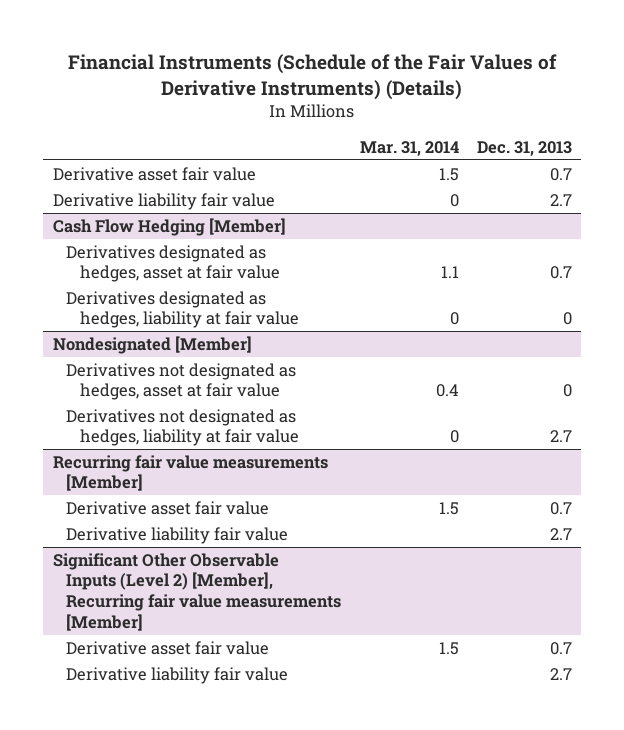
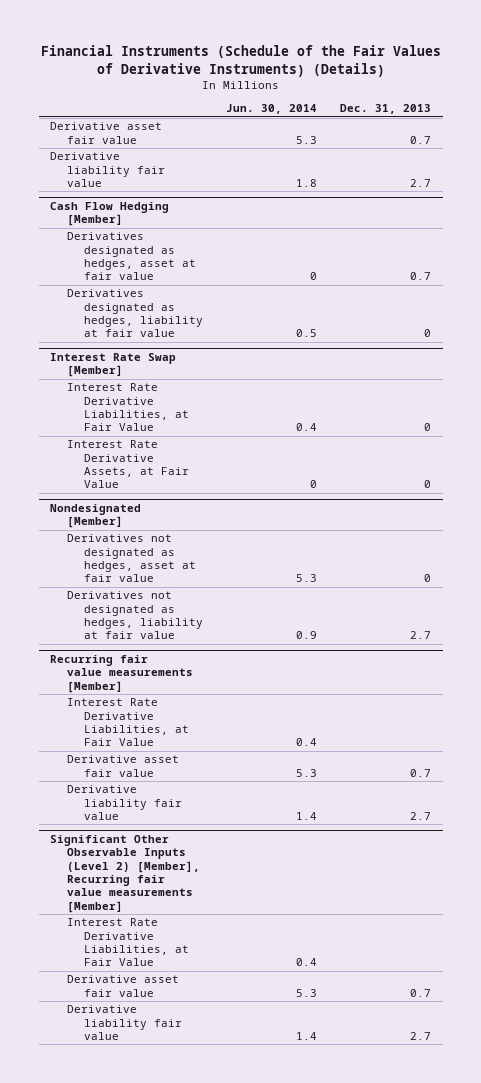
[359,140,459,156] Mar. 31, 2014 -> none
none -> [225,104,317,115] Jun. 30, 2014
none -> [50,353,177,378] Interest Rate Swap [Member]
none -> [66,383,189,432] Interest Rate Derivative Liabilities, at Fair Value
none -> [66,440,189,489] Interest Rate Derivative Assets, at Fair Value
none -> [66,698,189,747] Interest Rate Derivative Liabilities, at Fair Value
none -> [66,918,189,967] Interest Rate Derivative Liabilities, at Fair Value

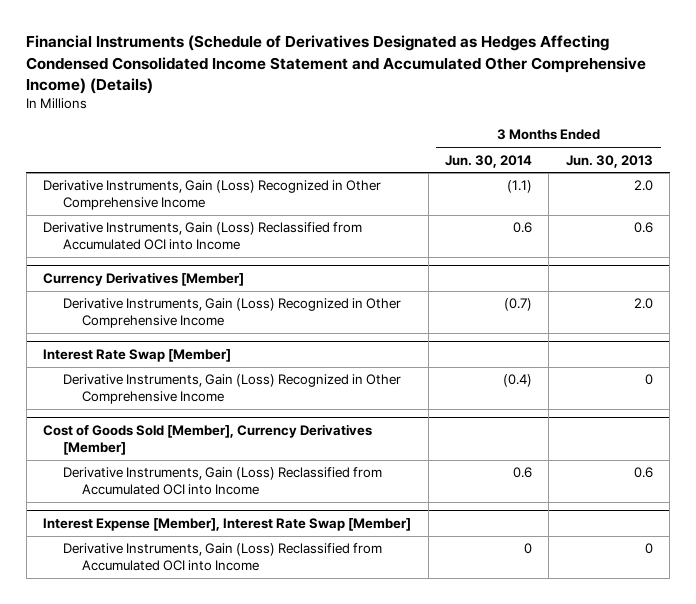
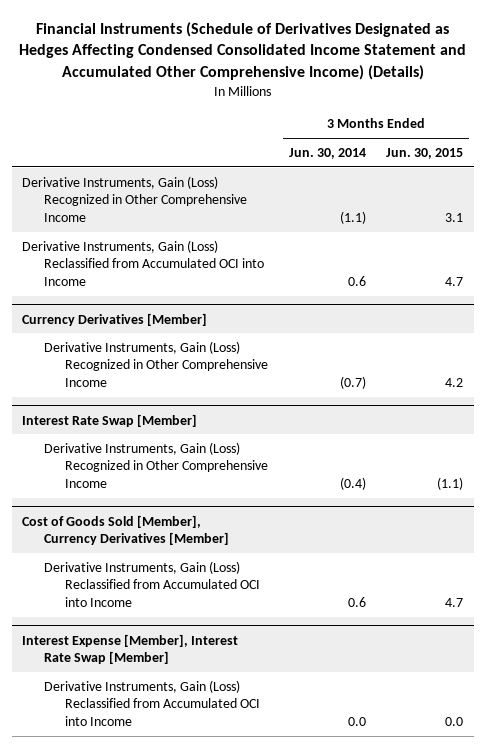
[565,154,653,168] Jun. 30, 2013 -> none
none -> [386,147,464,159] Jun. 30, 2015
[523,543,532,555] 0 -> [347,716,366,726] 0.0

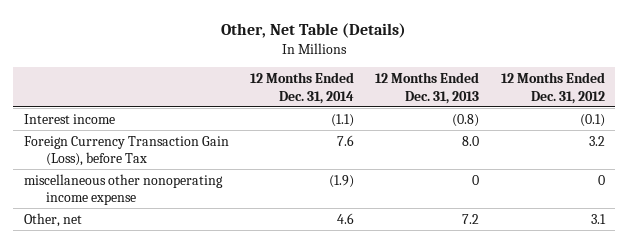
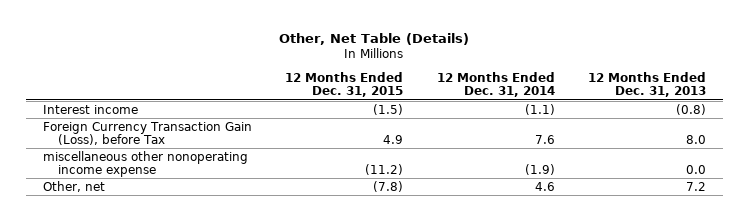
[500,72,605,104] 12 Months Ended Dec. 31, 2012 -> none
none -> [285,72,404,98] 12 Months Ended Dec. 31, 2015
[472,174,480,185] 0 -> [686,164,707,174] 0.0

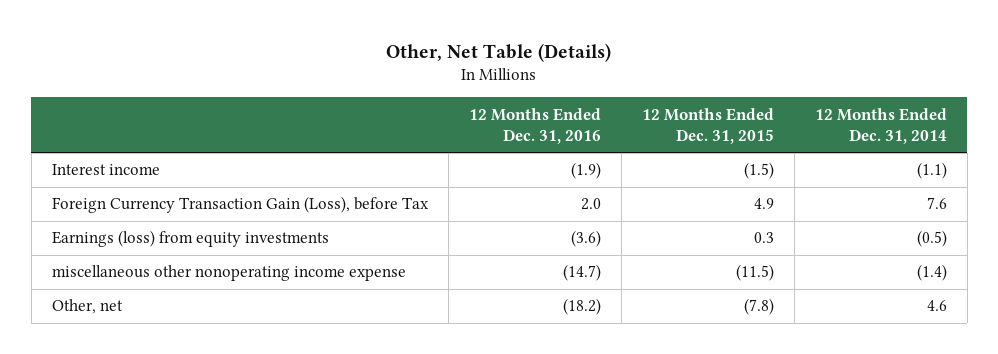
[588,72,707,98] 12 Months Ended Dec. 31, 2013 -> none
none -> [468,107,601,144] 12 Months Ended Dec. 31, 2016
none -> [51,230,329,248] Earnings (loss) from equity investments
[365,163,404,175] (11.2) -> [735,264,774,282] (11.5)
[524,163,555,175] (1.9) -> [916,264,947,282] (1.4)

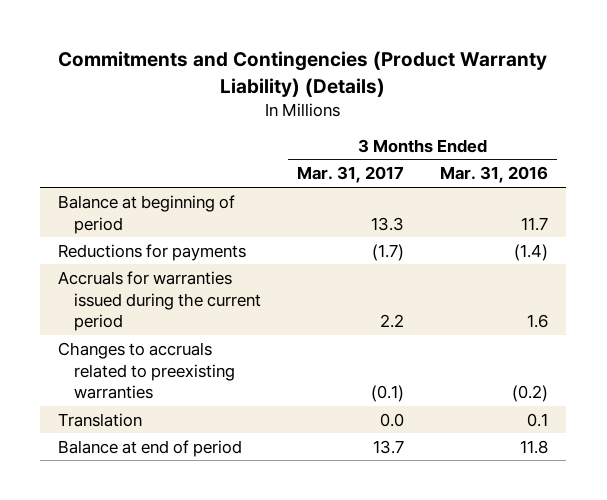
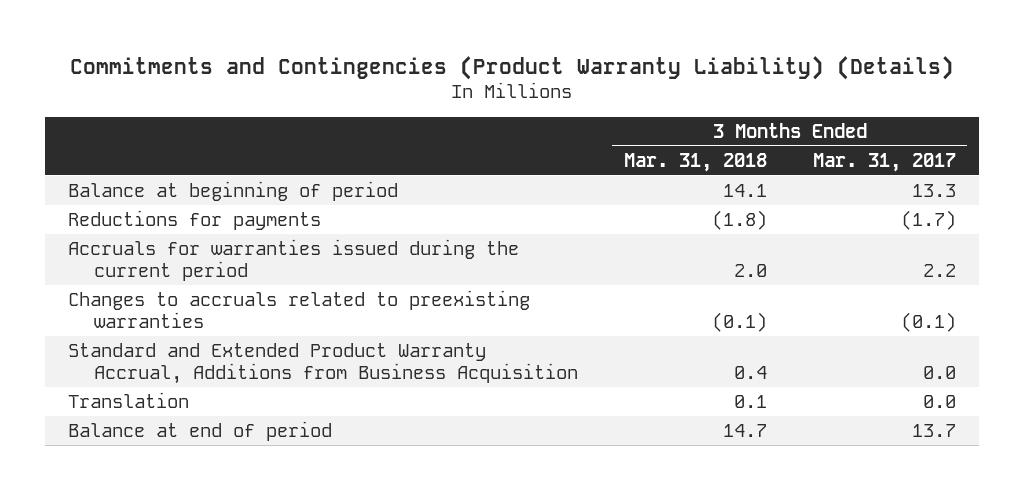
[440,166,549,184] Mar. 31, 2016 -> none
none -> [623,152,767,172] Mar. 31, 2018
none -> [68,342,578,384] Standard and Extended Product Warranty Accrual, Additions from Business Acquisition

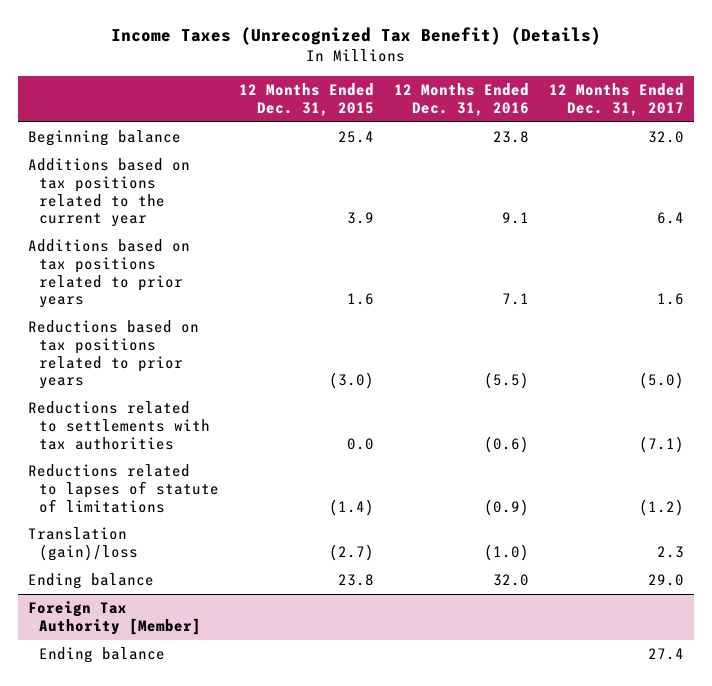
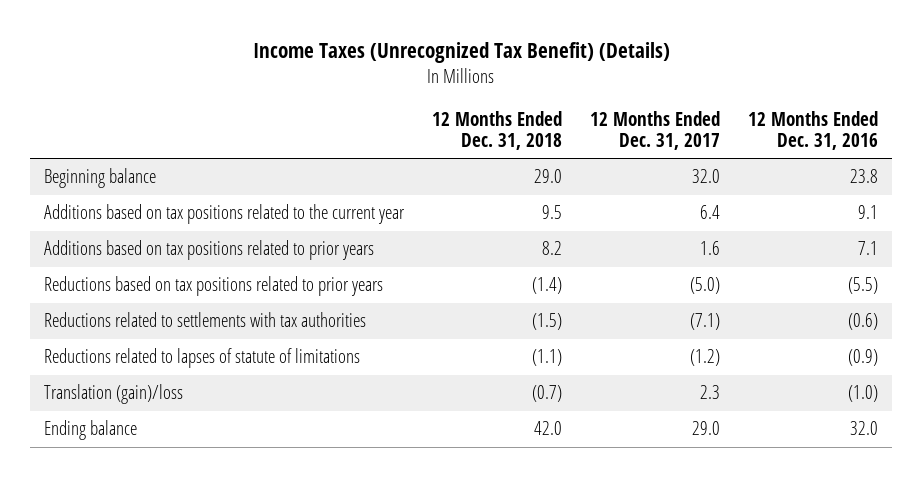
[239,83,375,117] 12 Months Ended Dec. 31, 2015 -> none
none -> [431,110,562,151] 12 Months Ended Dec. 31, 2018
[27,601,202,635] Foreign Tax Authority [Member] -> none
[39,647,166,664] Ending balance -> none

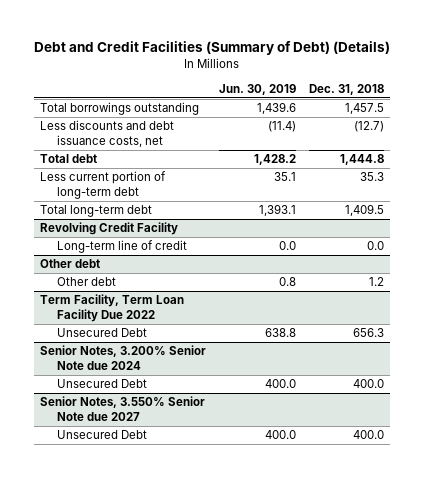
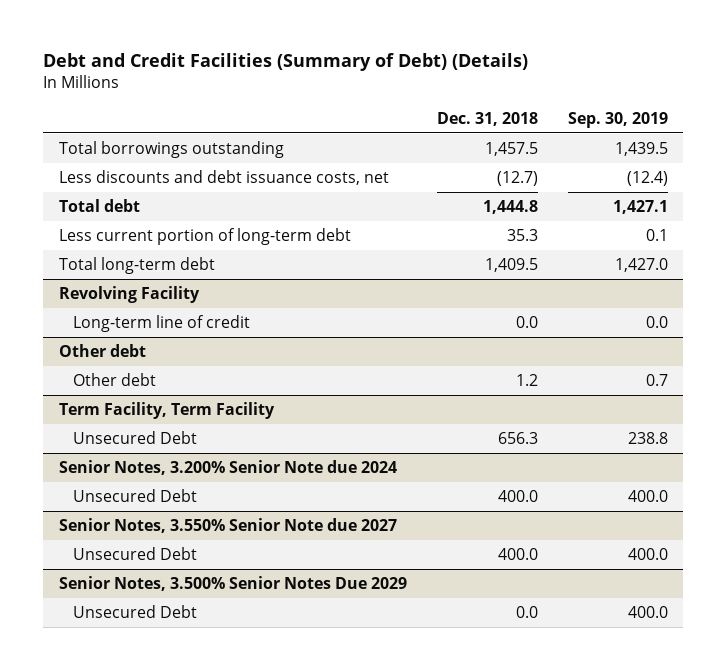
[219,83,297,95] Jun. 30, 2019 -> none
none -> [568,111,669,128] Sep. 30, 2019
[40,222,179,236] Revolving Credit Facility -> [58,285,200,303] Revolving Facility
[40,294,185,323] Term Facility, Term Loan Facility Due 2022 -> none
none -> [58,401,275,419] Term Facility, Term Facility
none -> [58,575,407,591] Senior Notes, 3.500% Senior Notes Due 2029
none -> [72,604,197,618] Unsecured Debt

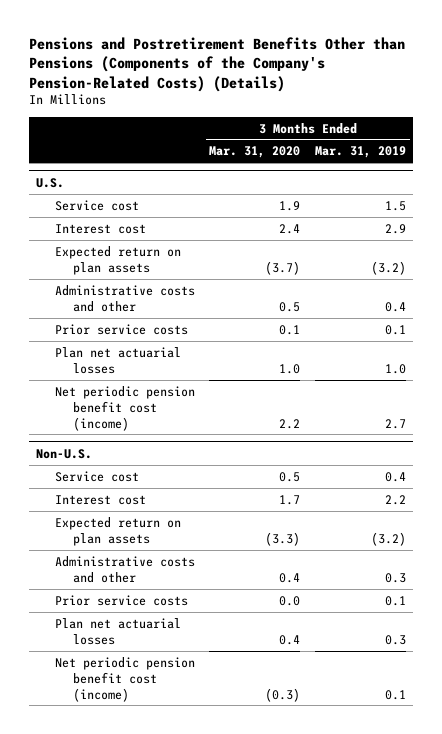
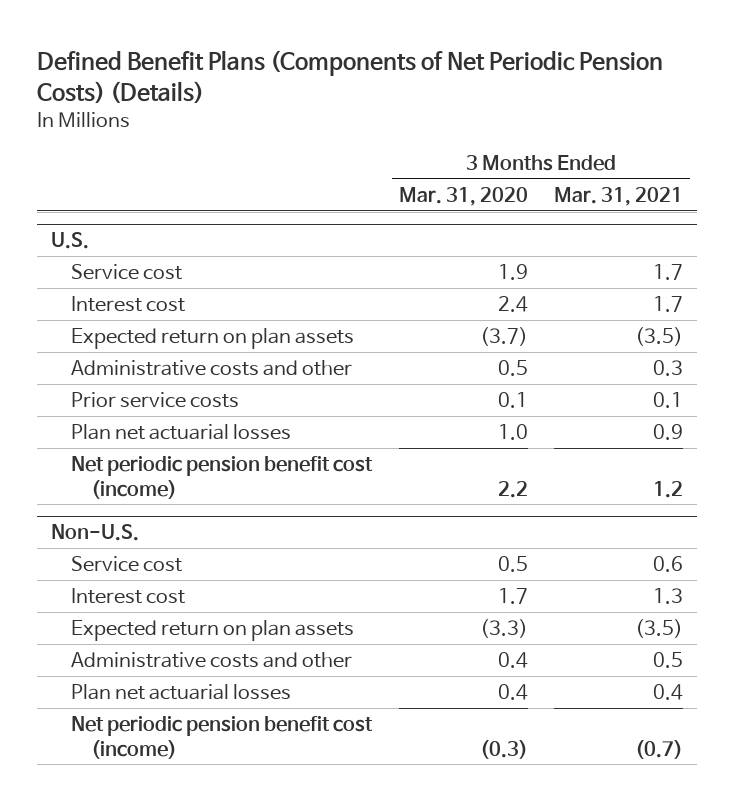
[29,36,406,92] Pensions and Postretirement Benefits Other than Pensions (Components of the Company's Pension-Related Costs) (Details) -> [37,49,664,104] Defined Benefit Plans (Components of Net Periodic Pension Costs) (Details)
[314,146,406,159] Mar. 31, 2019 -> none
none -> [554,187,684,207] Mar. 31, 2021
[54,594,188,606] Prior service costs -> none

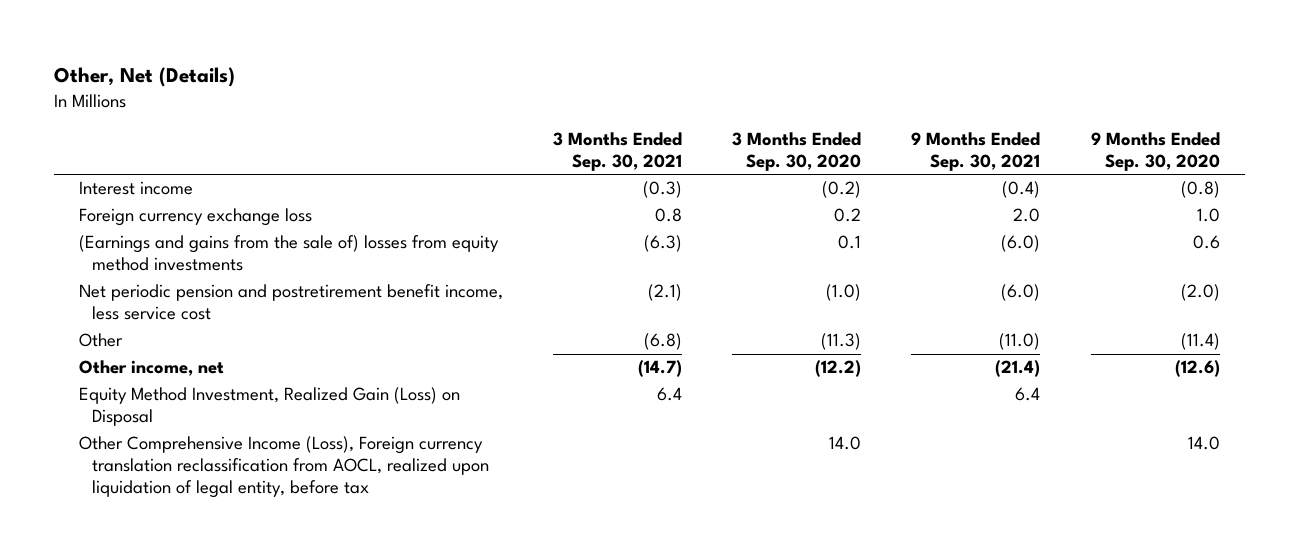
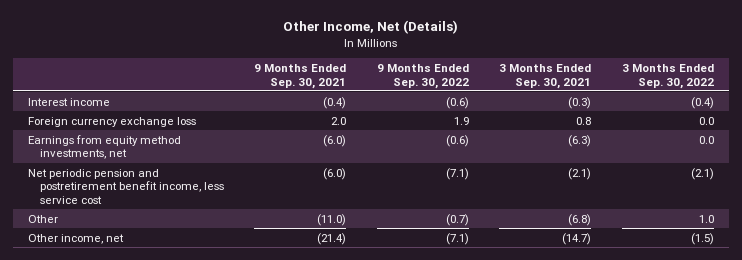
[53,67,235,88] Other, Net (Details) -> [283,20,459,35] Other Income, Net (Details)
[732,131,862,171] 3 Months Ended Sep. 30, 2020 -> none
[1090,131,1220,171] 9 Months Ended Sep. 30, 2020 -> none
none -> [376,63,469,89] 9 Months Ended Sep. 30, 2022
none -> [621,63,714,89] 3 Months Ended Sep. 30, 2022
[78,235,499,272] (Earnings and gains from the sale of) losses from equity method investments -> [28,134,182,160] Earnings from equity method investments, net
[78,387,460,427] Equity Method Investment, Realized Gain (Loss) on Disposal -> none
[78,436,489,499] Other Comprehensive Income (Loss), Foreign currency translation reclassification from AOCL, realized upon liquidation of legal entity, before tax -> none

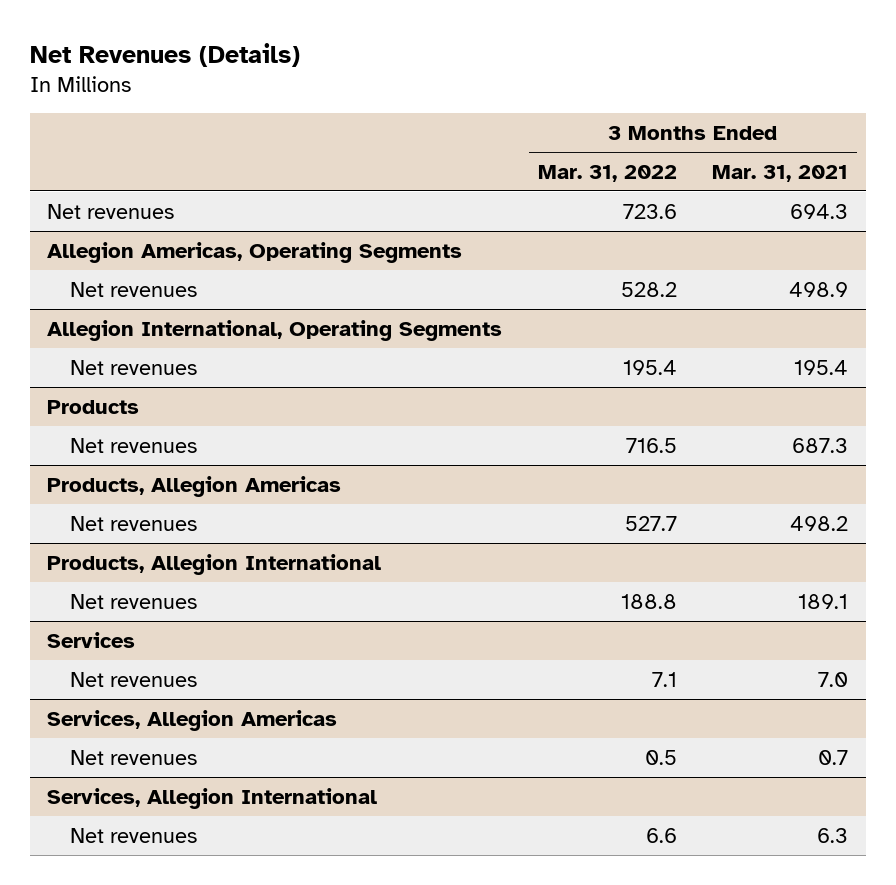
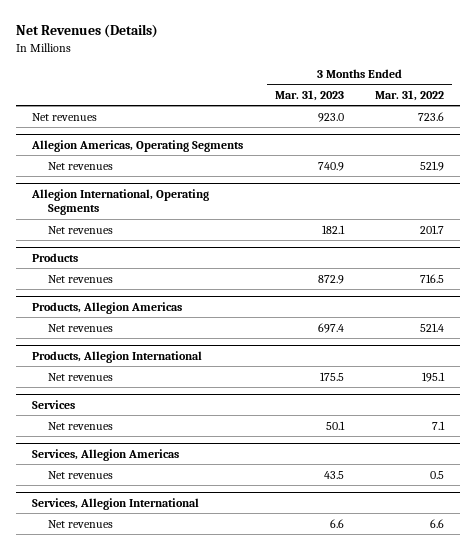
[712,164,849,182] Mar. 31, 2021 -> none
none -> [274,90,344,102] Mar. 31, 2023
[620,281,677,297] 528.2 -> [420,160,445,171] 521.9
[622,359,677,375] 195.4 -> [420,224,445,234] 201.7
[624,515,677,531] 527.7 -> [420,322,445,332] 521.4
[620,593,677,609] 188.8 -> [422,371,446,382] 195.1

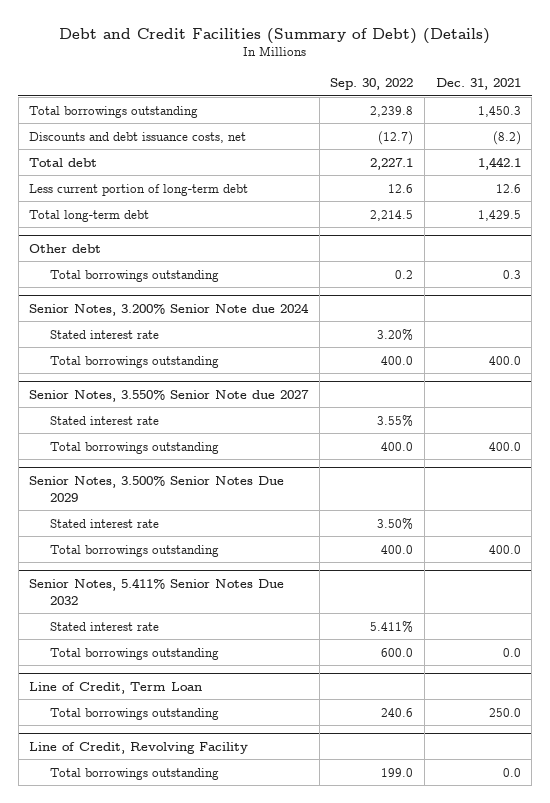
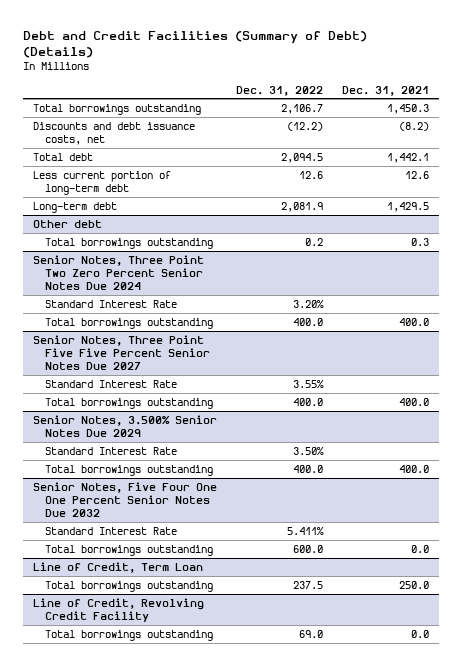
[330,78,414,91] Sep. 30, 2022 -> none
none -> [236,85,324,96] Dec. 31, 2022
[29,209,150,222] Total long-term debt -> [33,201,118,213] Long-term debt
[29,303,310,317] Senior Notes, 3.200% Senior Note due 2024 -> none
none -> [33,254,205,291] Senior Notes, Three Point Two Zero Percent Senior Notes Due 2024
[50,329,160,339] Stated interest rate -> [44,299,177,308] Standard Interest Rate
[29,390,310,403] Senior Notes, 3.550% Senior Note due 2027 -> none
none -> [33,334,210,371] Senior Notes, Three Point Five Five Percent Senior Notes Due 2027
[50,415,160,425] Stated interest rate -> [44,379,177,388] Standard Interest Rate
[50,518,160,528] Stated interest rate -> [44,446,177,455] Standard Interest Rate
[29,578,285,605] Senior Notes, 5.411% Senior Notes Due 2032 -> none
none -> [33,481,218,518] Senior Notes, Five Four One One Percent Senior Notes Due 2032
[50,621,160,631] Stated interest rate -> [44,526,177,535] Standard Interest Rate
[29,742,249,755] Line of Credit, Revolving Facility -> [33,597,205,623] Line of Credit, Revolving Credit Facility

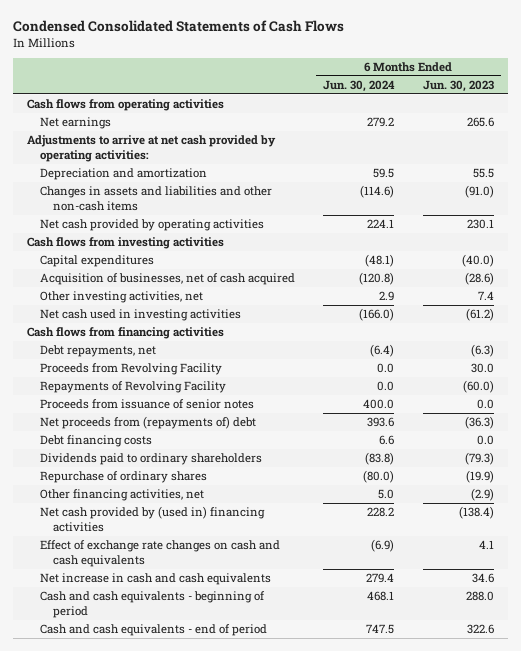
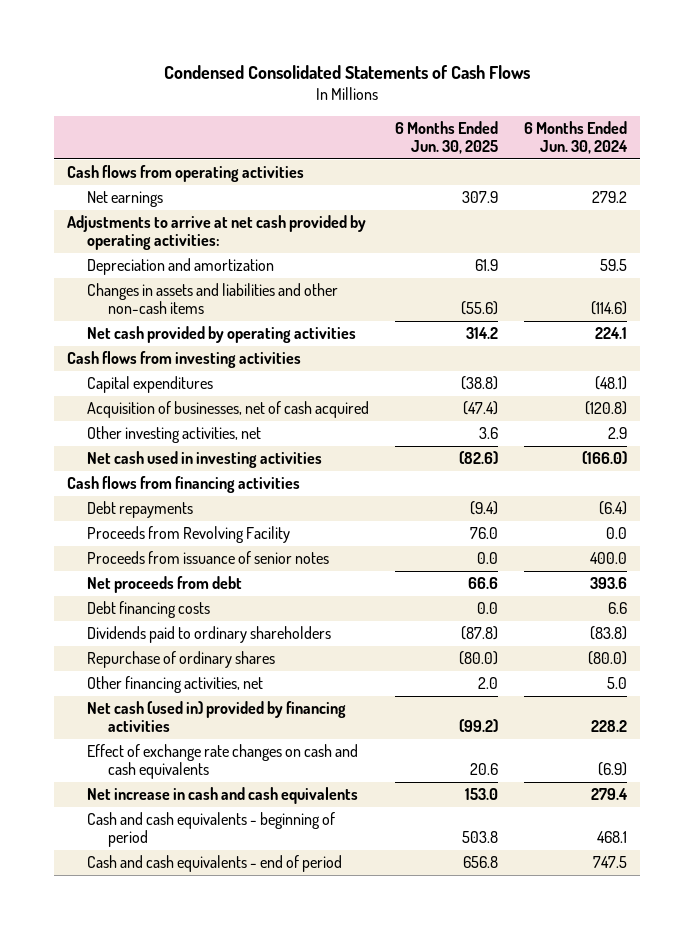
[422,80,494,93] Jun. 30, 2023 -> none
none -> [395,120,499,155] 6 Months Ended Jun. 30, 2025
[39,345,156,358] Debt repayments, net -> [87,501,194,519] Debt repayments
[39,381,226,394] Repayments of Revolving Facility -> none
[39,416,256,430] Net proceeds from (repayments of) debt -> [87,576,243,594] Net proceeds from debt
[39,506,265,533] Net cash provided by (used in) financing activities -> [87,701,347,733] Net cash (used in) provided by financing activities

